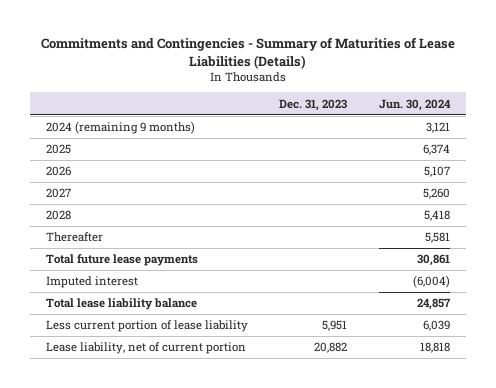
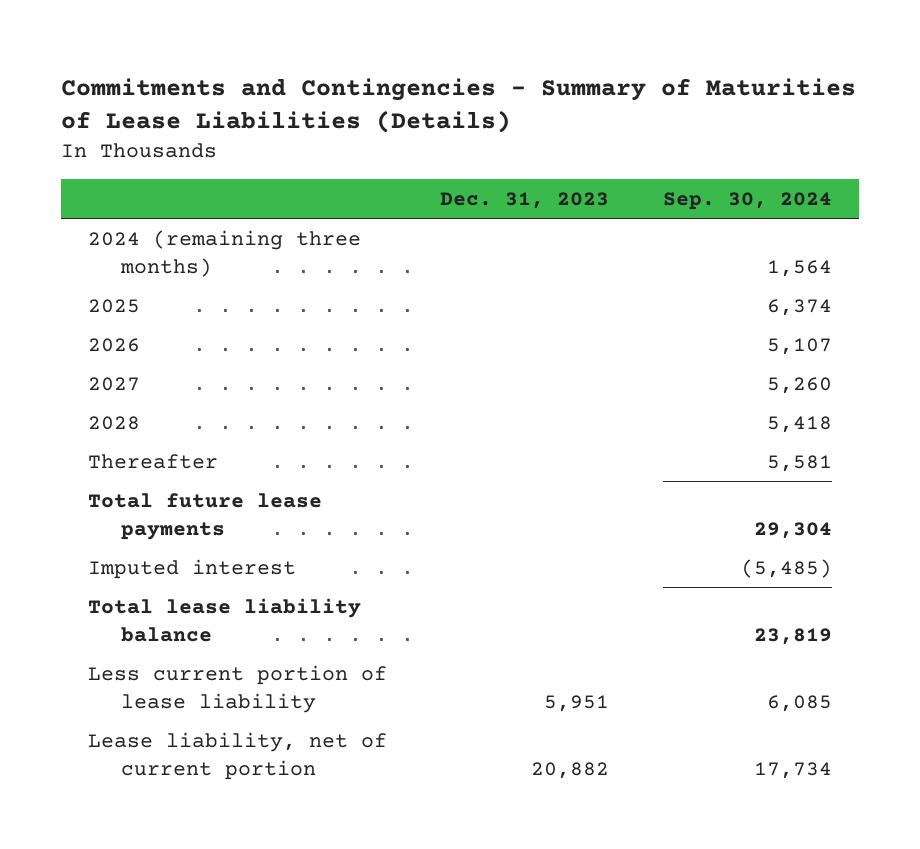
[379,98,452,111] Jun. 30, 2024 -> none
none -> [663,191,833,210] Sep. 30, 2024
[45,121,195,135] 2024 (remaining 9 months) -> [87,229,361,277] 2024 (remaining three months)

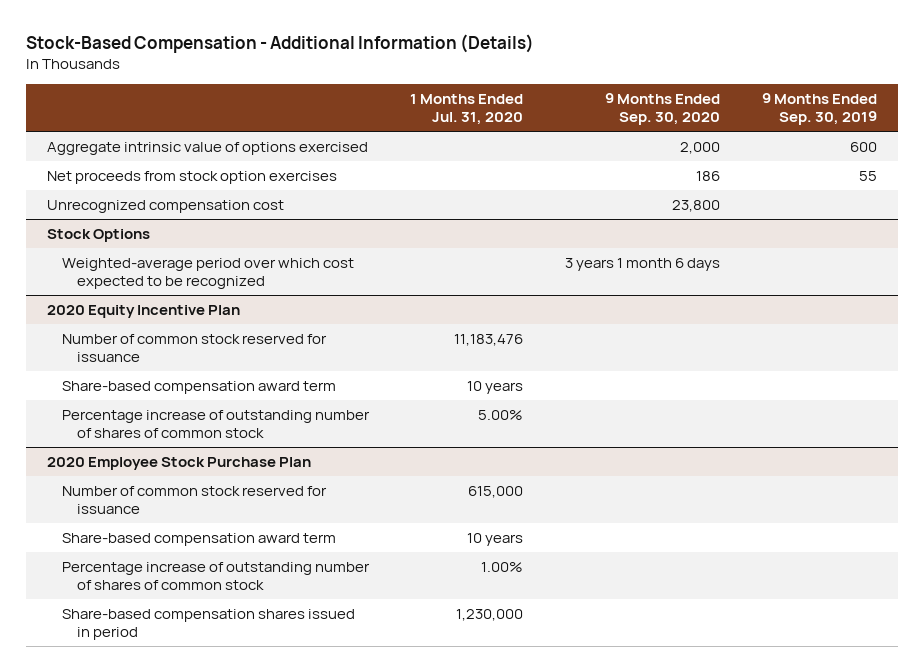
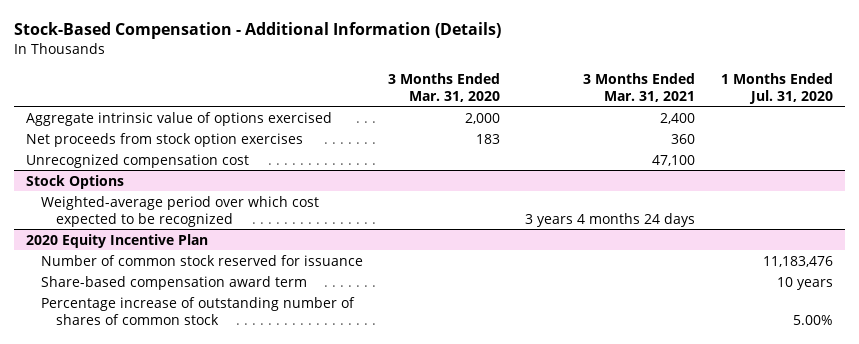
[605,93,721,125] 9 Months Ended Sep. 30, 2020 -> none
[761,93,877,125] 9 Months Ended Sep. 30, 2019 -> none
none -> [388,72,501,102] 3 Months Ended Mar. 31, 2020
none -> [583,72,696,102] 3 Months Ended Mar. 31, 2021
[46,457,311,471] 2020 Employee Stock Purchase Plan -> none
[61,486,327,514] Number of common stock reserved for issuance -> none
[61,533,336,547] Share-based compensation award term -> none
[61,562,370,590] Percentage increase of outstanding number of shares of common stock -> none
[61,609,355,640] Share-based compensation shares issued in period -> none

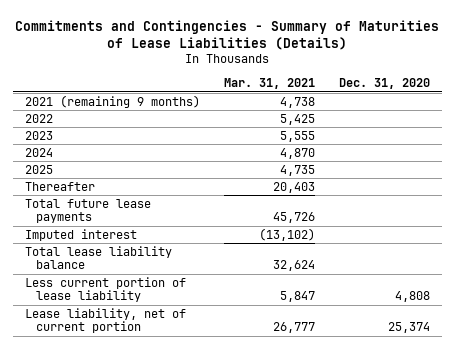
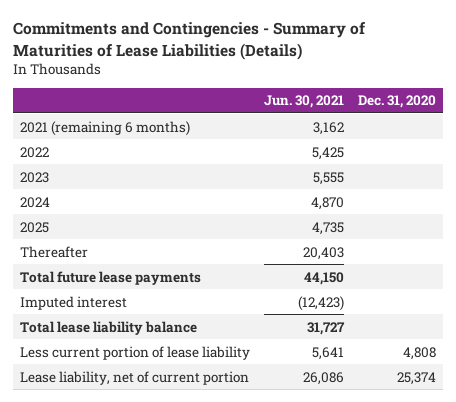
[223,78,315,90] Mar. 31, 2021 -> none
none -> [263,95,344,109] Jun. 30, 2021
[24,94,200,108] 2021 (remaining 9 months) -> [19,120,190,136] 2021 (remaining 6 months)

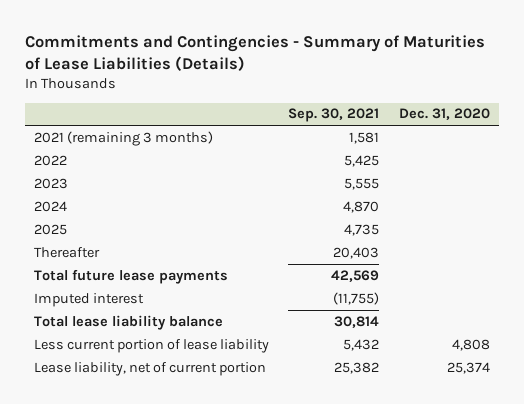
[263,95,344,109] Jun. 30, 2021 -> none
none -> [288,108,380,123] Sep. 30, 2021
[19,120,190,136] 2021 (remaining 6 months) -> [34,130,214,146] 2021 (remaining 3 months)

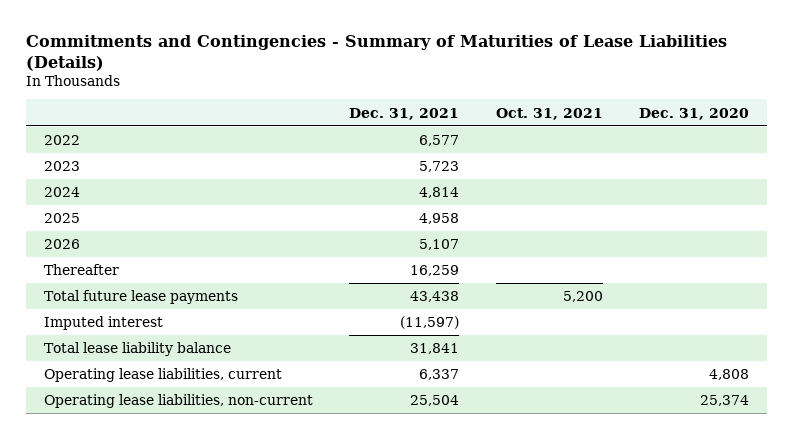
[288,108,380,123] Sep. 30, 2021 -> none
none -> [349,107,460,120] Dec. 31, 2021
none -> [495,107,603,120] Oct. 31, 2021
[34,130,214,146] 2021 (remaining 3 months) -> none
none -> [44,239,81,250] 2026
[34,338,270,353] Less current portion of lease liability -> [44,368,283,383] Operating lease liabilities, current
[34,361,267,376] Lease liability, net of current portion -> [44,394,314,409] Operating lease liabilities, non-current

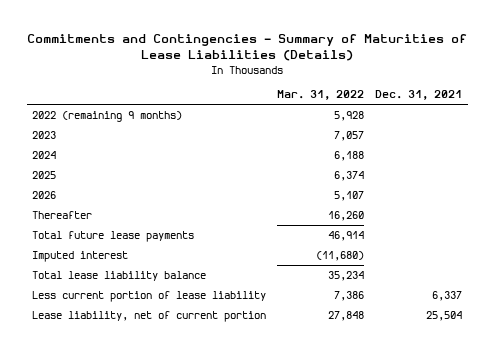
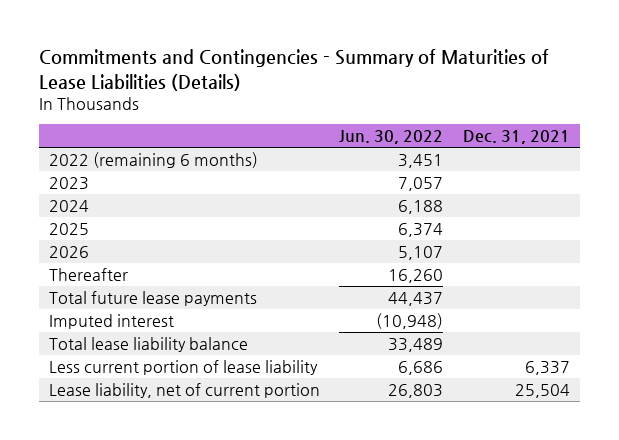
[277,90,365,101] Mar. 31, 2022 -> none
none -> [339,130,444,145] Jun. 30, 2022
[32,111,183,123] 2022 (remaining 9 months) -> [48,151,258,168] 2022 (remaining 6 months)

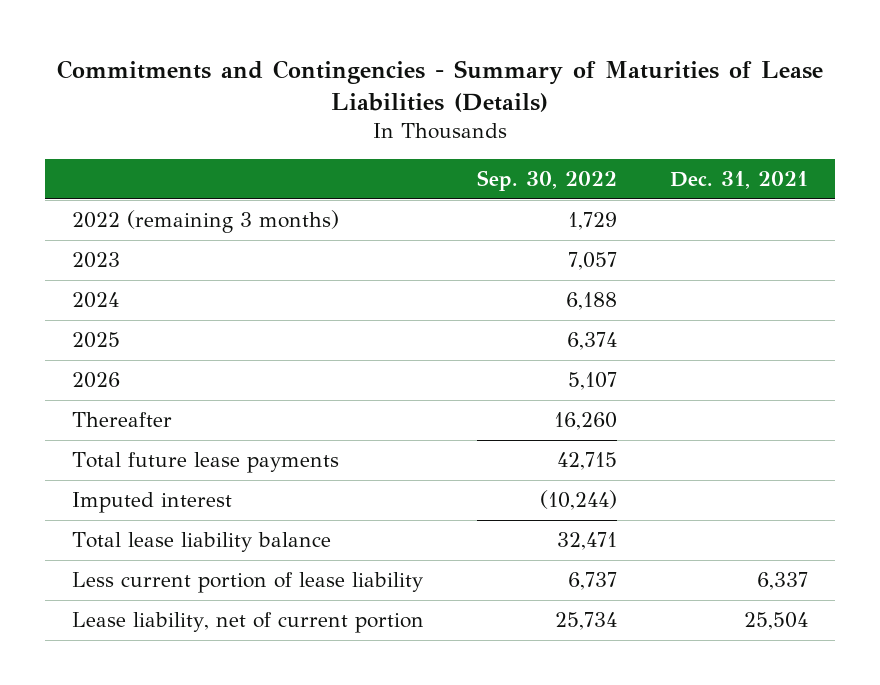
[339,130,444,145] Jun. 30, 2022 -> none
none -> [477,169,618,191] Sep. 30, 2022
[48,151,258,168] 2022 (remaining 6 months) -> [71,210,339,234] 2022 (remaining 3 months)

